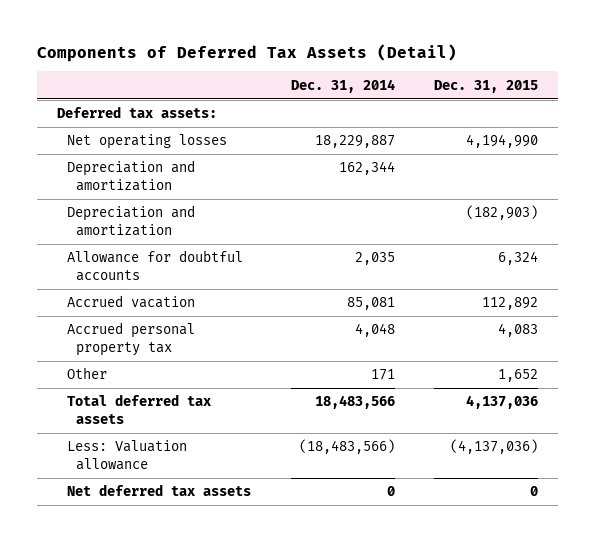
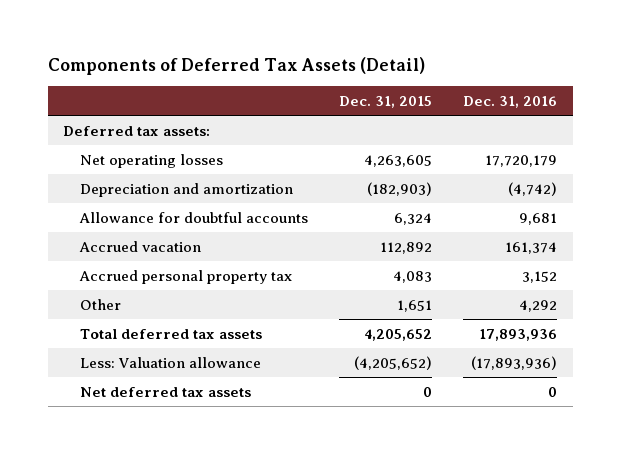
[290,78,395,93] Dec. 31, 2014 -> none
none -> [463,95,558,108] Dec. 31, 2016
[66,160,195,191] Depreciation and amortization -> none
[466,134,539,149] 4,194,990 -> [364,154,433,167] 4,263,605
[498,369,539,383] 1,652 -> [397,299,433,312] 1,651
[466,395,539,410] 4,137,036 -> [364,328,433,341] 4,205,652
[450,439,539,455] (4,137,036) -> [354,355,433,370] (4,205,652)

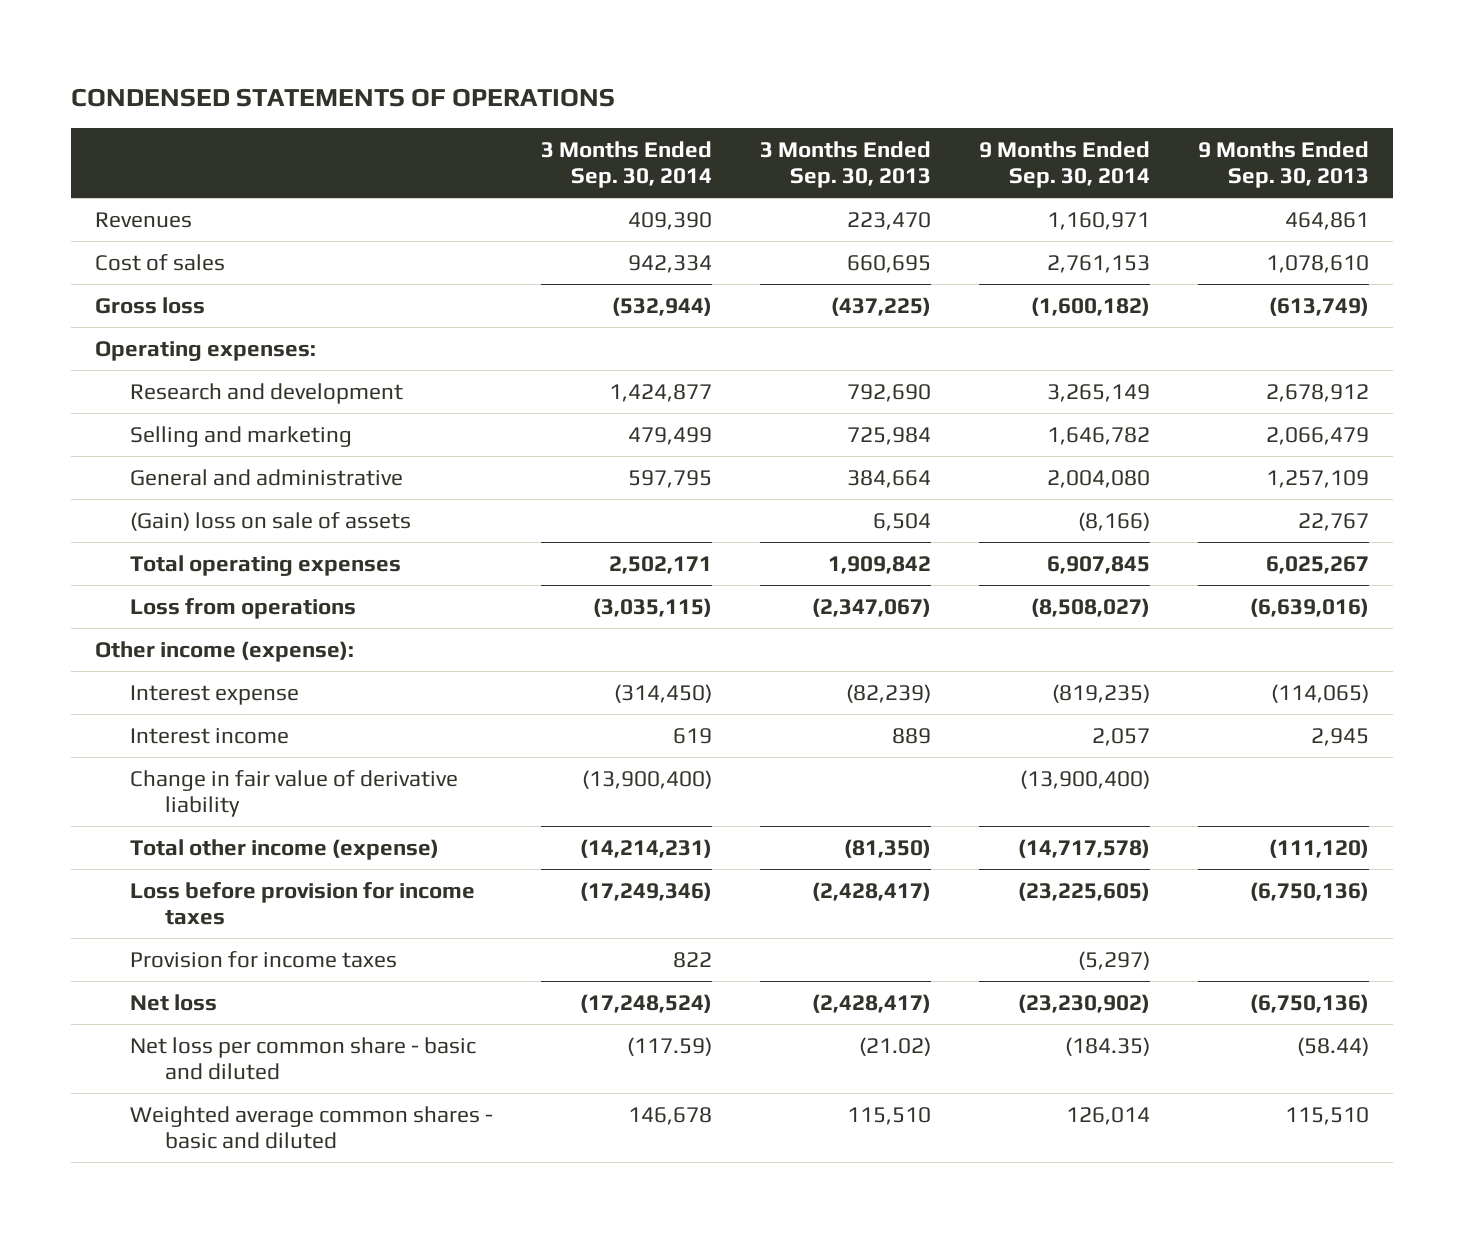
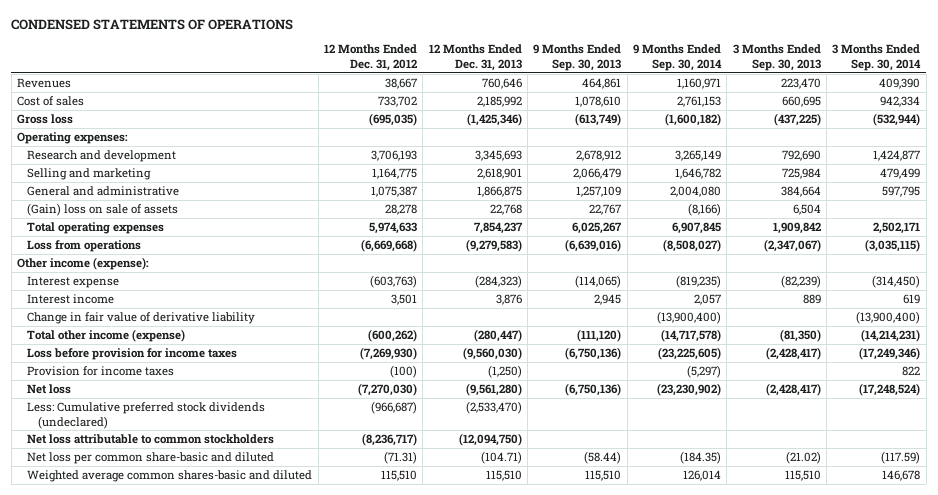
none -> [324,44,418,71] 12 Months Ended Dec. 31, 2012
none -> [428,44,522,71] 12 Months Ended Dec. 31, 2013
none -> [27,401,266,429] Less: Cumulative preferred stock dividends (undeclared)
none -> [27,433,275,444] Net loss attributable to common stockholders
[129,1036,476,1080] Net loss per common share - basic and diluted -> [27,451,275,464] Net loss per common share-basic and diluted
[129,1105,493,1149] Weighted average common shares - basic and diluted -> [27,469,313,482] Weighted average common shares-basic and diluted

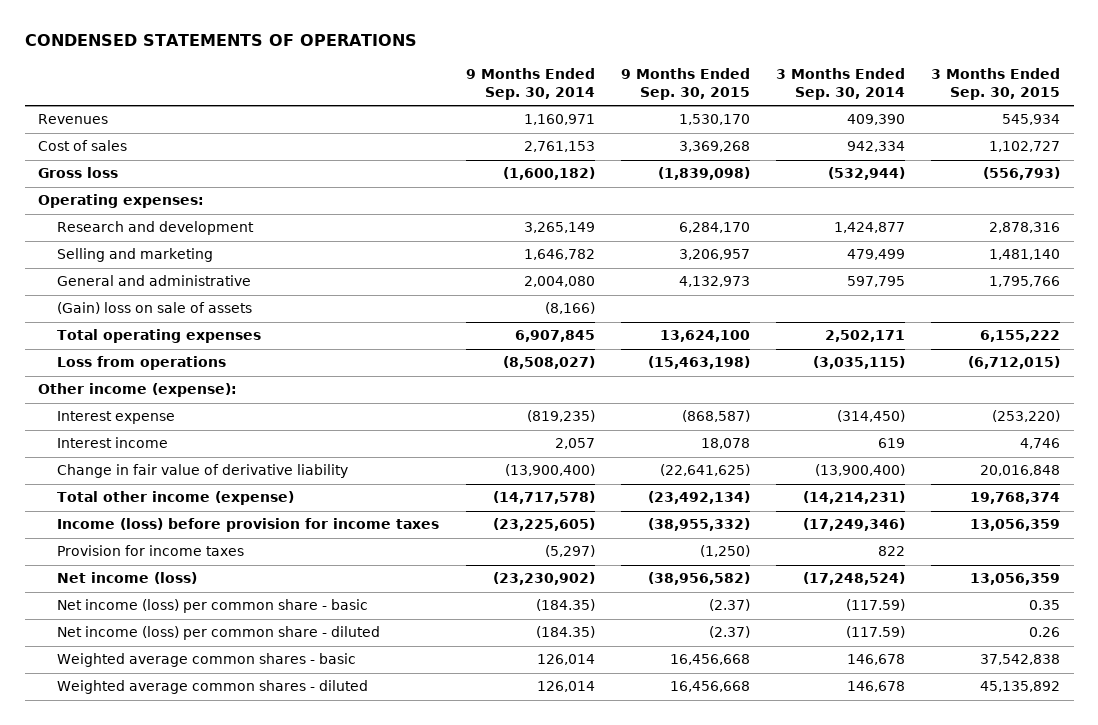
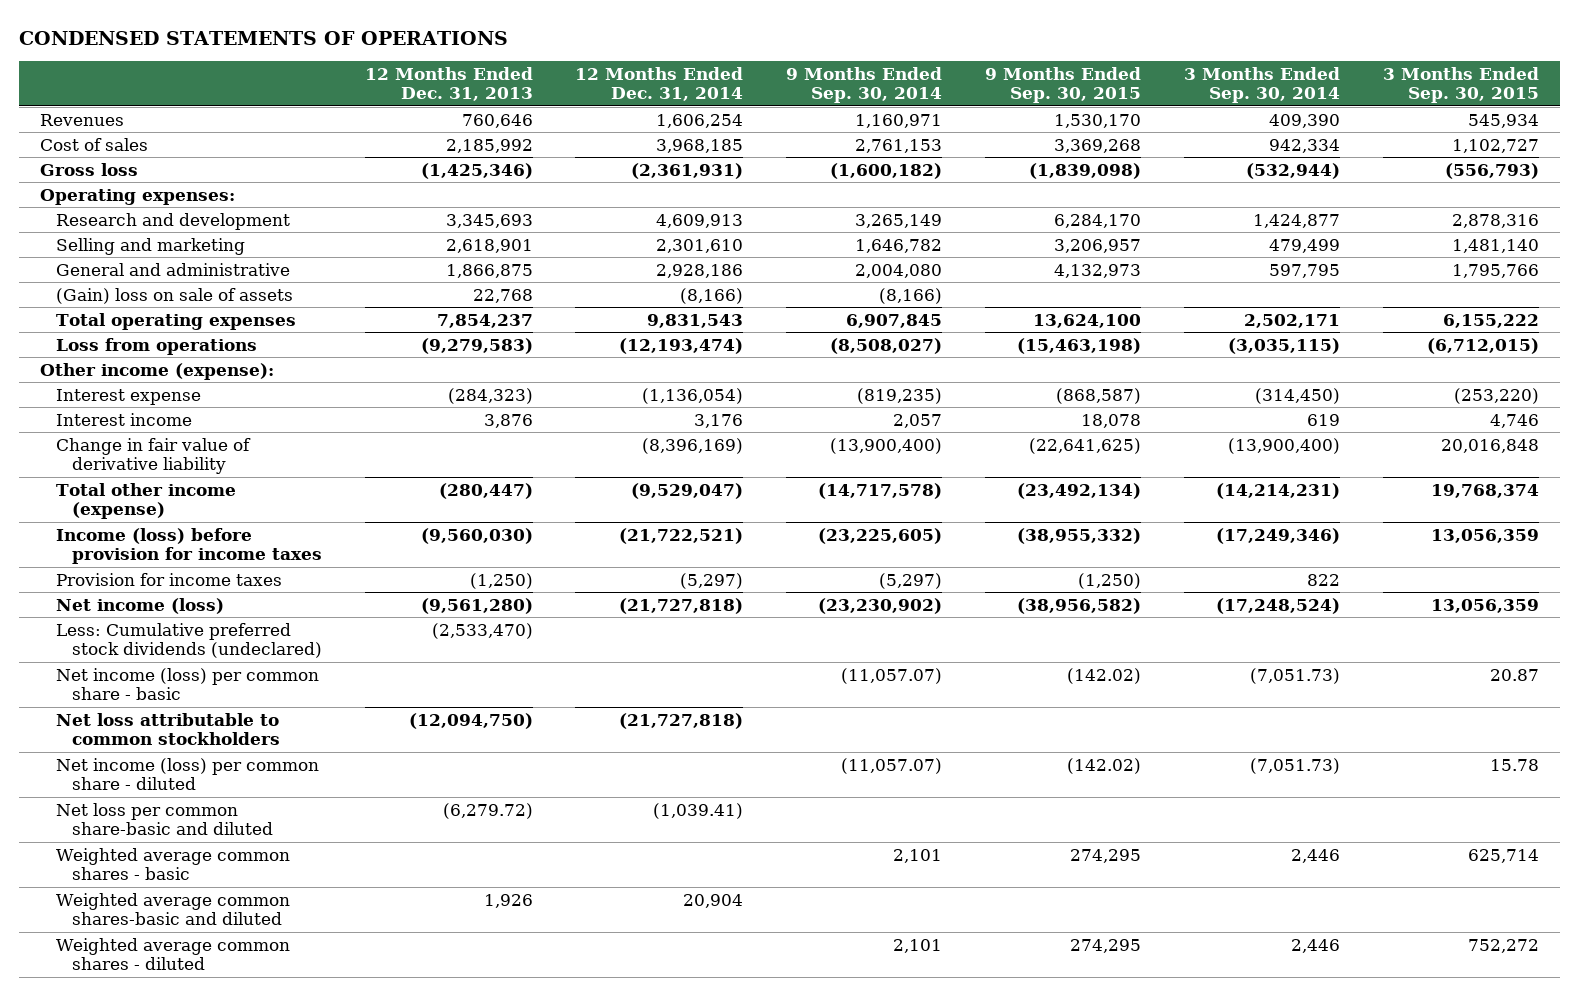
none -> [364,67,533,102] 12 Months Ended Dec. 31, 2013
none -> [575,67,744,102] 12 Months Ended Dec. 31, 2014
none -> [56,622,322,658] Less: Cumulative preferred stock dividends (undeclared)
[535,599,595,612] (184.35) -> [841,667,943,684] (11,057.07)
[708,599,750,612] (2.37) -> [1067,667,1142,684] (142.02)
[846,599,906,612] (117.59) -> [1250,667,1341,684] (7,051.73)
[1029,600,1061,611] 0.35 -> [1490,668,1540,681] 20.87
none -> [56,712,280,745] Net loss attributable to common stockholders
[535,626,595,639] (184.35) -> [841,757,943,774] (11,057.07)
[708,626,750,639] (2.37) -> [1067,757,1142,774] (142.02)
[846,626,906,639] (117.59) -> [1250,757,1341,774] (7,051.73)
[1029,627,1061,638] 0.26 -> [1490,758,1540,771] 15.78
none -> [56,802,273,835] Net loss per common share-basic and diluted
[536,654,595,666] 126,014 -> [893,848,943,863] 2,101
[669,654,750,666] 16,456,668 -> [1070,848,1142,863] 274,295
[847,654,906,666] 146,678 -> [1291,848,1341,863] 2,446
[980,654,1061,666] 37,542,838 -> [1468,848,1540,863] 625,714
none -> [56,892,291,925] Weighted average common shares-basic and diluted
[536,681,595,693] 126,014 -> [893,938,943,953] 2,101
[669,681,750,693] 16,456,668 -> [1070,938,1142,953] 274,295
[847,681,906,693] 146,678 -> [1291,938,1341,953] 2,446
[980,681,1061,693] 45,135,892 -> [1468,938,1540,953] 752,272

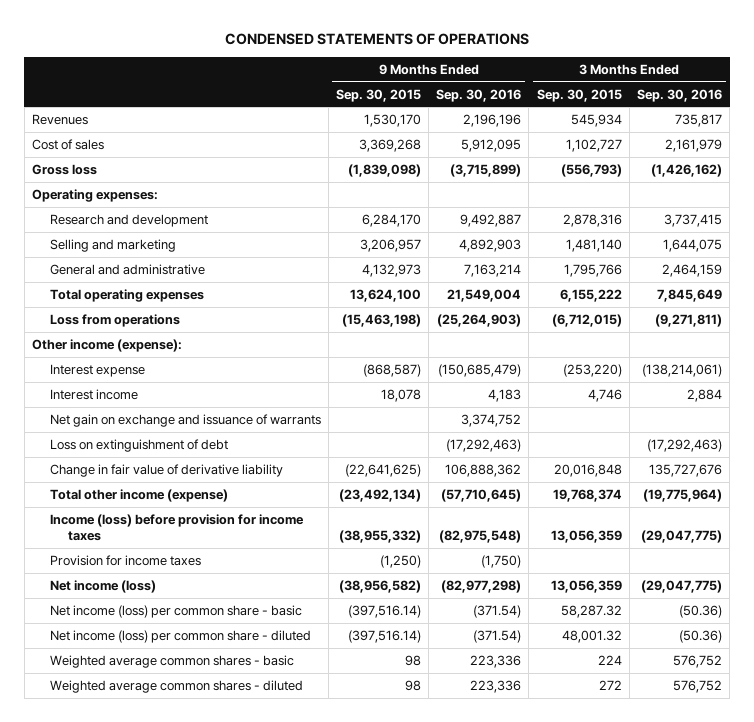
[364,67,533,102] 12 Months Ended Dec. 31, 2013 -> none
[575,67,744,102] 12 Months Ended Dec. 31, 2014 -> none
[786,67,943,104] 9 Months Ended Sep. 30, 2014 -> none
[1184,67,1341,104] 3 Months Ended Sep. 30, 2014 -> none
none -> [436,88,522,102] Sep. 30, 2016
none -> [636,88,722,102] Sep. 30, 2016
[56,287,294,304] (Gain) loss on sale of assets -> none
none -> [49,413,321,427] Net gain on exchange and issuance of warrants
none -> [49,438,228,452] Loss on extinguishment of debt
[56,622,322,658] Less: Cumulative preferred stock dividends (undeclared) -> none
[56,712,280,745] Net loss attributable to common stockholders -> none
[56,802,273,835] Net loss per common share-basic and diluted -> none
[56,892,291,925] Weighted average common shares-basic and diluted -> none
[1067,667,1142,684] (142.02) -> [348,604,422,618] (397,516.14)
[1490,668,1540,681] 20.87 -> [560,604,622,618] 58,287.32
[1067,757,1142,774] (142.02) -> [348,629,422,643] (397,516.14)
[1490,758,1540,771] 15.78 -> [561,629,622,643] 48,001.32
[1070,848,1142,863] 274,295 -> [405,654,422,666] 98
[1468,848,1540,863] 625,714 -> [597,654,622,665] 224
[1070,938,1142,953] 274,295 -> [405,679,422,691] 98
[1468,938,1540,953] 752,272 -> [598,679,622,690] 272

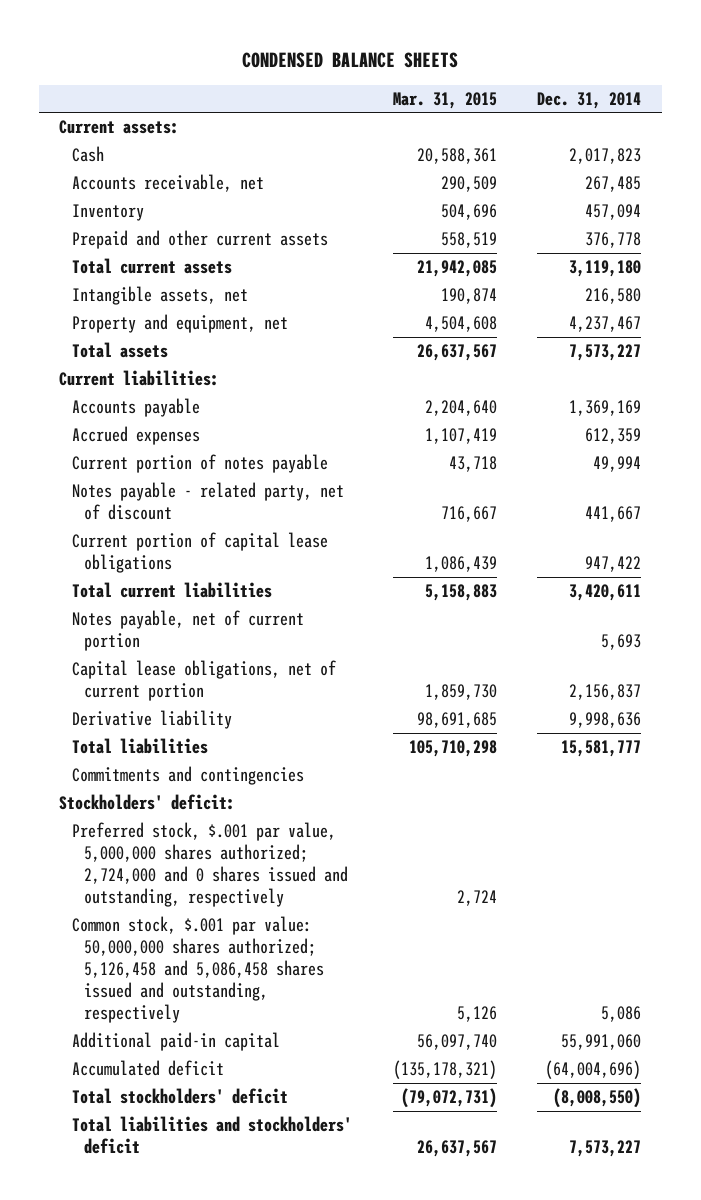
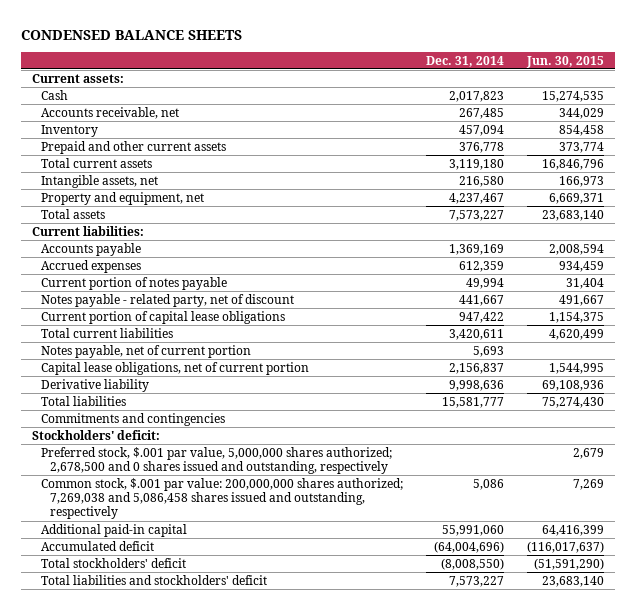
[392,91,497,109] Mar. 31, 2015 -> none
none -> [525,55,604,68] Jun. 30, 2015
[71,822,349,908] Preferred stock, $.001 par value, 5,000,000 shares authorized; 2,724,000 and 0 shares issued and outstanding, respectively -> [41,446,393,475] Preferred stock, $.001 par value, 5,000,000 shares authorized; 2,678,500 and 0 shares issued and outstanding, respectively
[71,916,325,1024] Common stock, $.001 par value: 50,000,000 shares authorized; 5,126,458 and 5,086,458 shares issued and outstanding, respectively -> [41,477,404,520] Common stock, $.001 par value: 200,000,000 shares authorized; 7,269,038 and 5,086,458 shares issued and outstanding, respectively

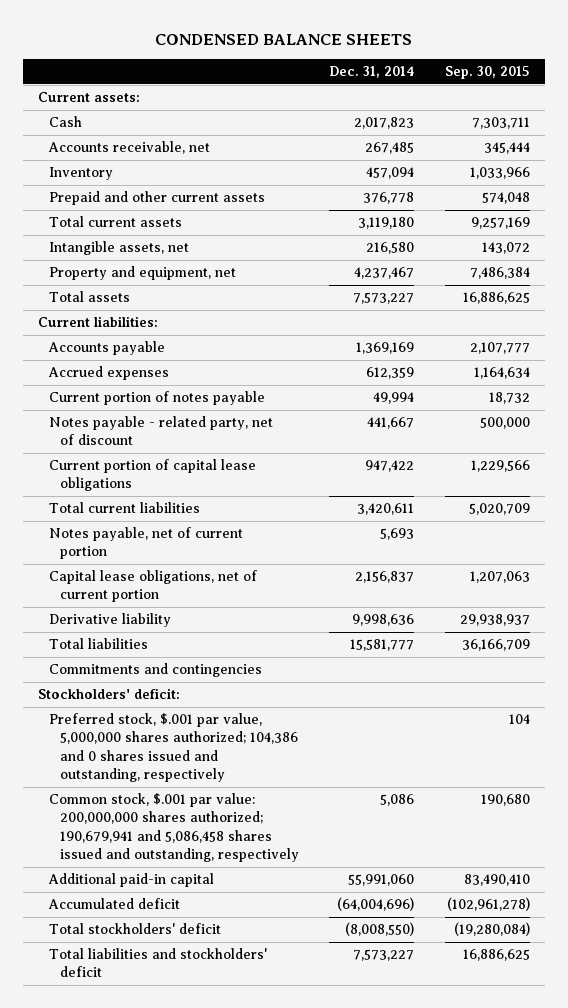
[525,55,604,68] Jun. 30, 2015 -> none
none -> [444,66,530,80] Sep. 30, 2015
[41,446,393,475] Preferred stock, $.001 par value, 5,000,000 shares authorized; 2,678,500 and 0 shares issued and outstanding, respectively -> [49,713,299,783] Preferred stock, $.001 par value, 5,000,000 shares authorized; 104,386 and 0 shares issued and outstanding, respectively
[41,477,404,520] Common stock, $.001 par value: 200,000,000 shares authorized; 7,269,038 and 5,086,458 shares issued and outstanding, respectively -> [49,793,300,863] Common stock, $.001 par value: 200,000,000 shares authorized; 190,679,941 and 5,086,458 shares issued and outstanding, respectively

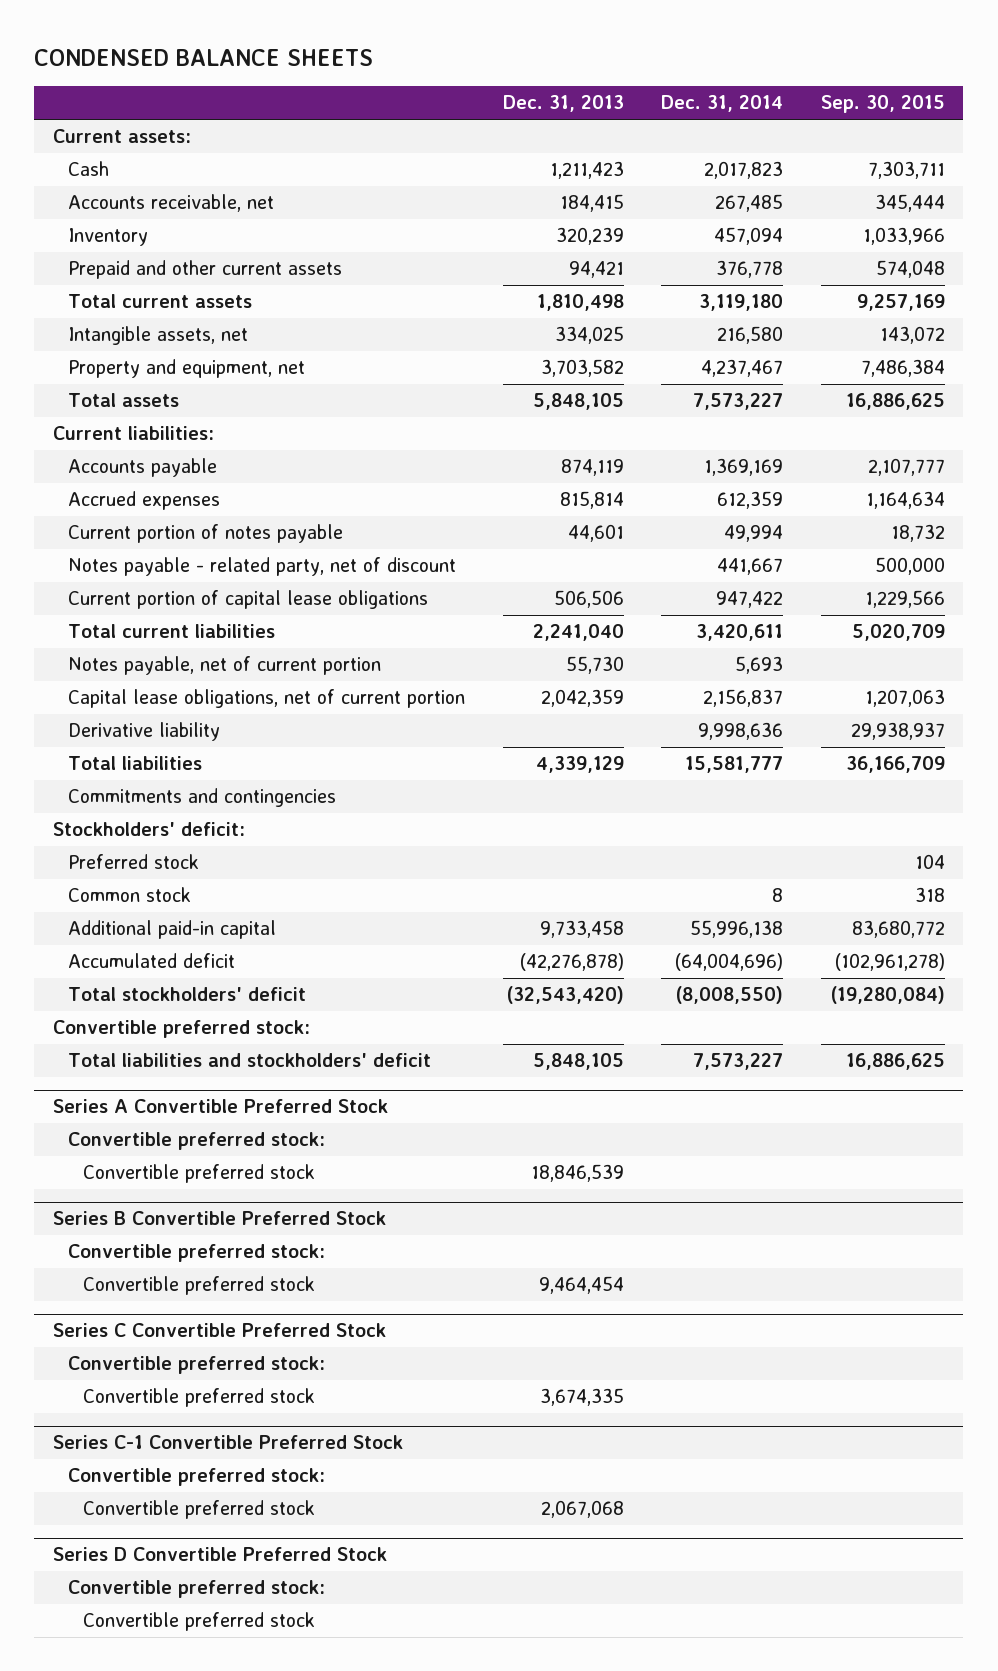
none -> [502,95,624,113] Dec. 31, 2013
[49,793,300,863] Common stock, $.001 par value: 200,000,000 shares authorized; 190,679,941 and 5,086,458 shares issued and outstanding, respectively -> none
[49,713,299,783] Preferred stock, $.001 par value, 5,000,000 shares authorized; 104,386 and 0 shares issued and outstanding, respectively -> [68,854,200,870] Preferred stock
none -> [68,887,192,903] Common stock
[348,874,415,887] 55,991,060 -> [690,920,784,939] 55,996,138
[463,874,530,887] 83,490,410 -> [851,920,945,939] 83,680,772
none -> [53,1020,311,1039] Convertible preferred stock:
none -> [53,1099,389,1114] Series A Convertible Preferred Stock
none -> [68,1132,326,1151] Convertible preferred stock:
none -> [83,1164,316,1184] Convertible preferred stock
none -> [53,1211,387,1226] Series B Convertible Preferred Stock
none -> [68,1244,326,1263] Convertible preferred stock:
none -> [83,1276,316,1296] Convertible preferred stock
none -> [53,1323,387,1338] Series C Convertible Preferred Stock
none -> [68,1356,326,1375] Convertible preferred stock:
none -> [83,1388,316,1408] Convertible preferred stock
none -> [53,1435,404,1450] Series C-1 Convertible Preferred Stock
none -> [68,1468,326,1487] Convertible preferred stock:
none -> [83,1500,316,1520] Convertible preferred stock
none -> [53,1547,388,1562] Series D Convertible Preferred Stock
none -> [68,1580,326,1599] Convertible preferred stock:
none -> [83,1612,316,1632] Convertible preferred stock

